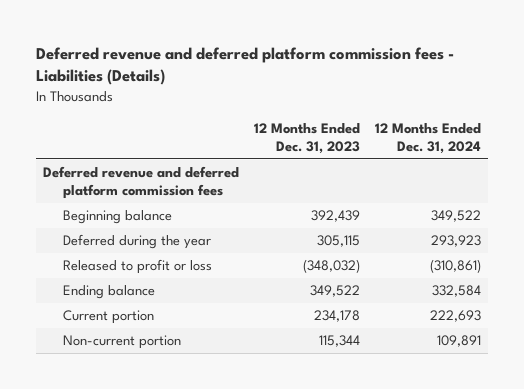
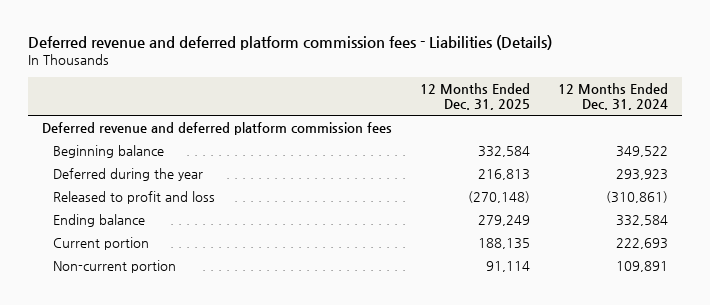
[253,122,360,154] 12 Months Ended Dec. 31, 2023 -> none
none -> [420,82,531,111] 12 Months Ended Dec. 31, 2025
[63,259,213,275] Released to profit or loss -> [53,190,216,204] Released to profit and loss

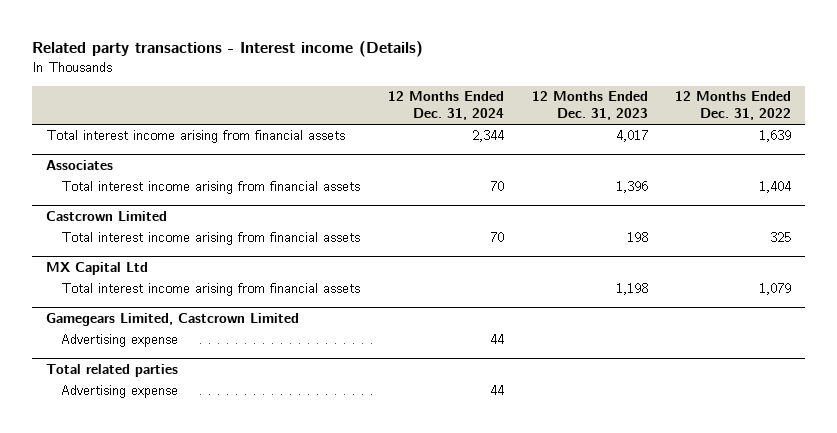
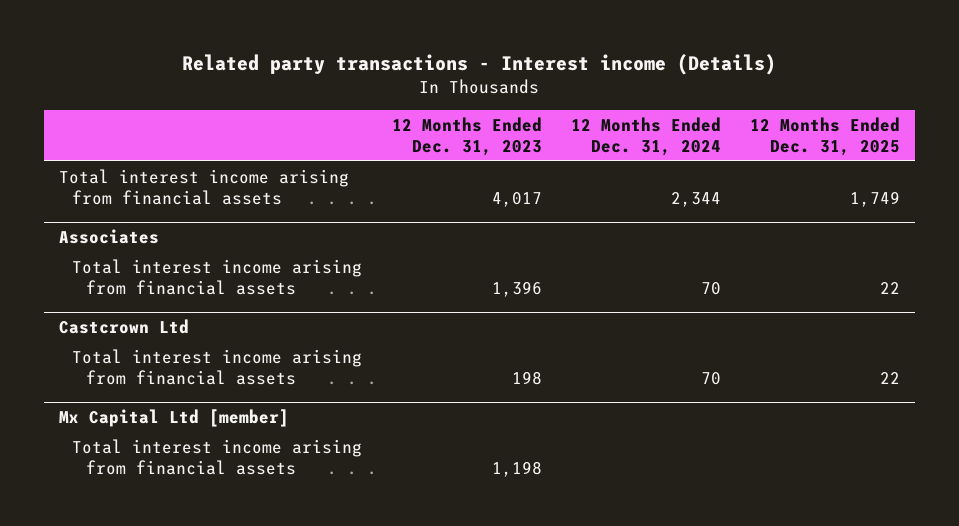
[675,91,792,121] 12 Months Ended Dec. 31, 2022 -> none
none -> [750,116,901,156] 12 Months Ended Dec. 31, 2025
[45,210,167,221] Castcrown Limited -> [58,319,189,335] Castcrown Ltd
[45,261,148,275] MX Capital Ltd -> [58,409,289,428] Mx Capital Ltd [member]
[45,312,299,326] Gamegears Limited, Castcrown Limited -> none
[61,334,179,348] Advertising expense -> none
[45,363,178,377] Total related parties -> none
[61,385,179,399] Advertising expense -> none

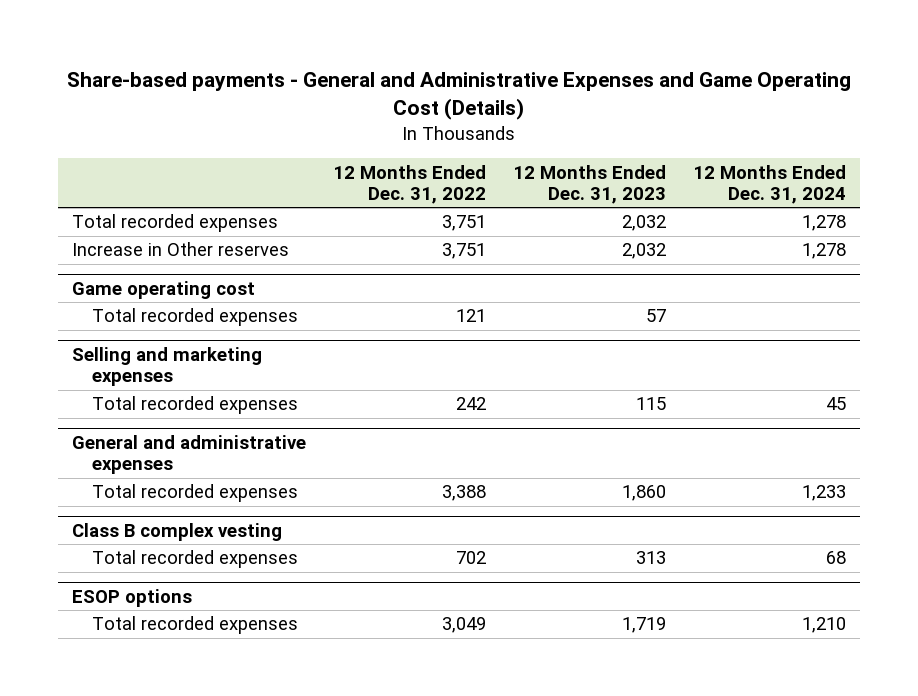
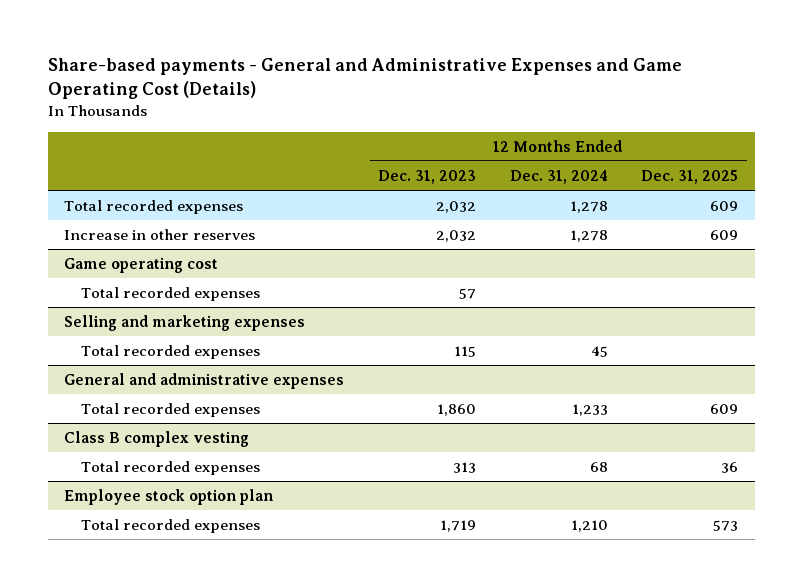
[333,164,487,205] 12 Months Ended Dec. 31, 2022 -> none
none -> [641,169,739,184] Dec. 31, 2025
[71,242,289,257] Increase in Other reserves -> [64,228,256,240] Increase in other reserves
[71,588,192,607] ESOP options -> [64,488,274,505] Employee stock option plan

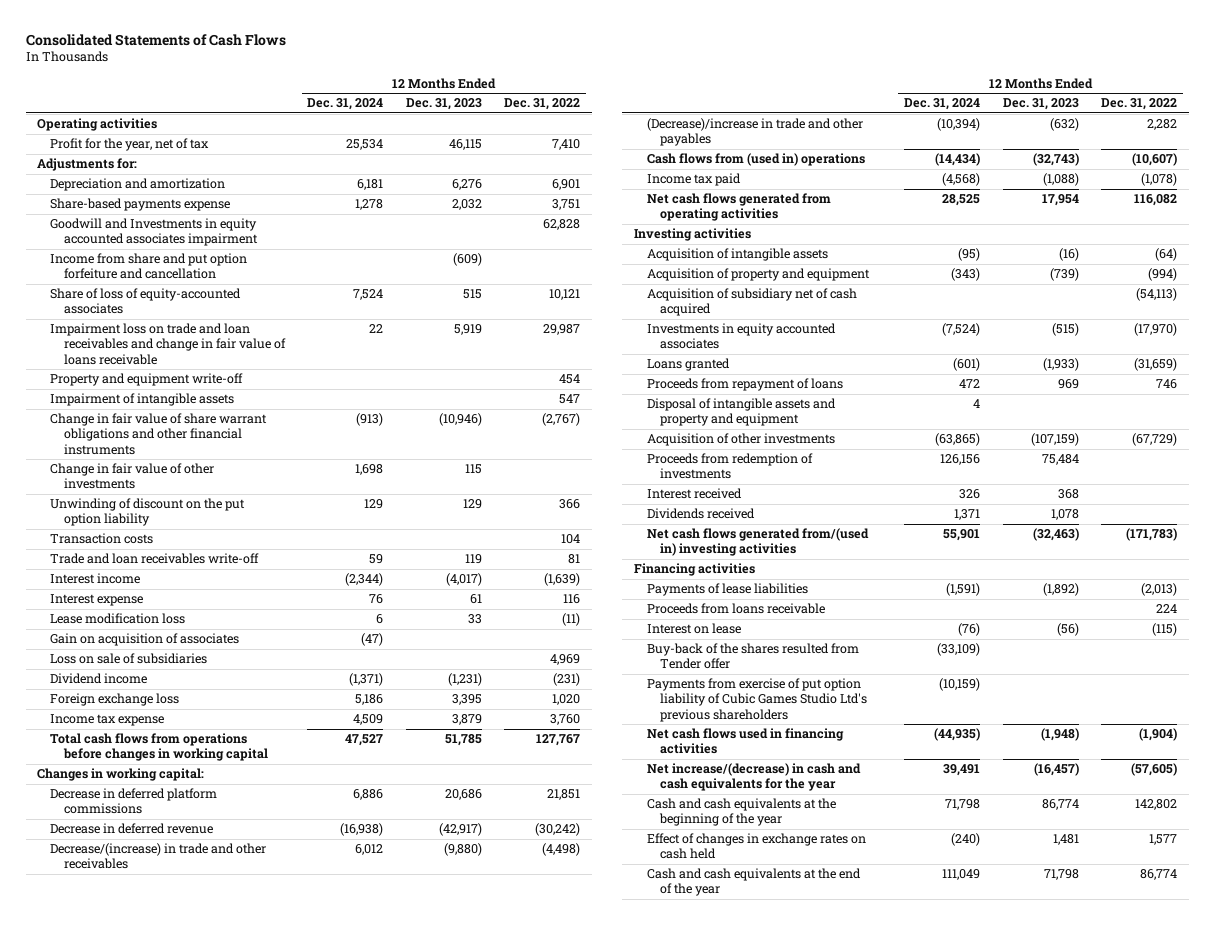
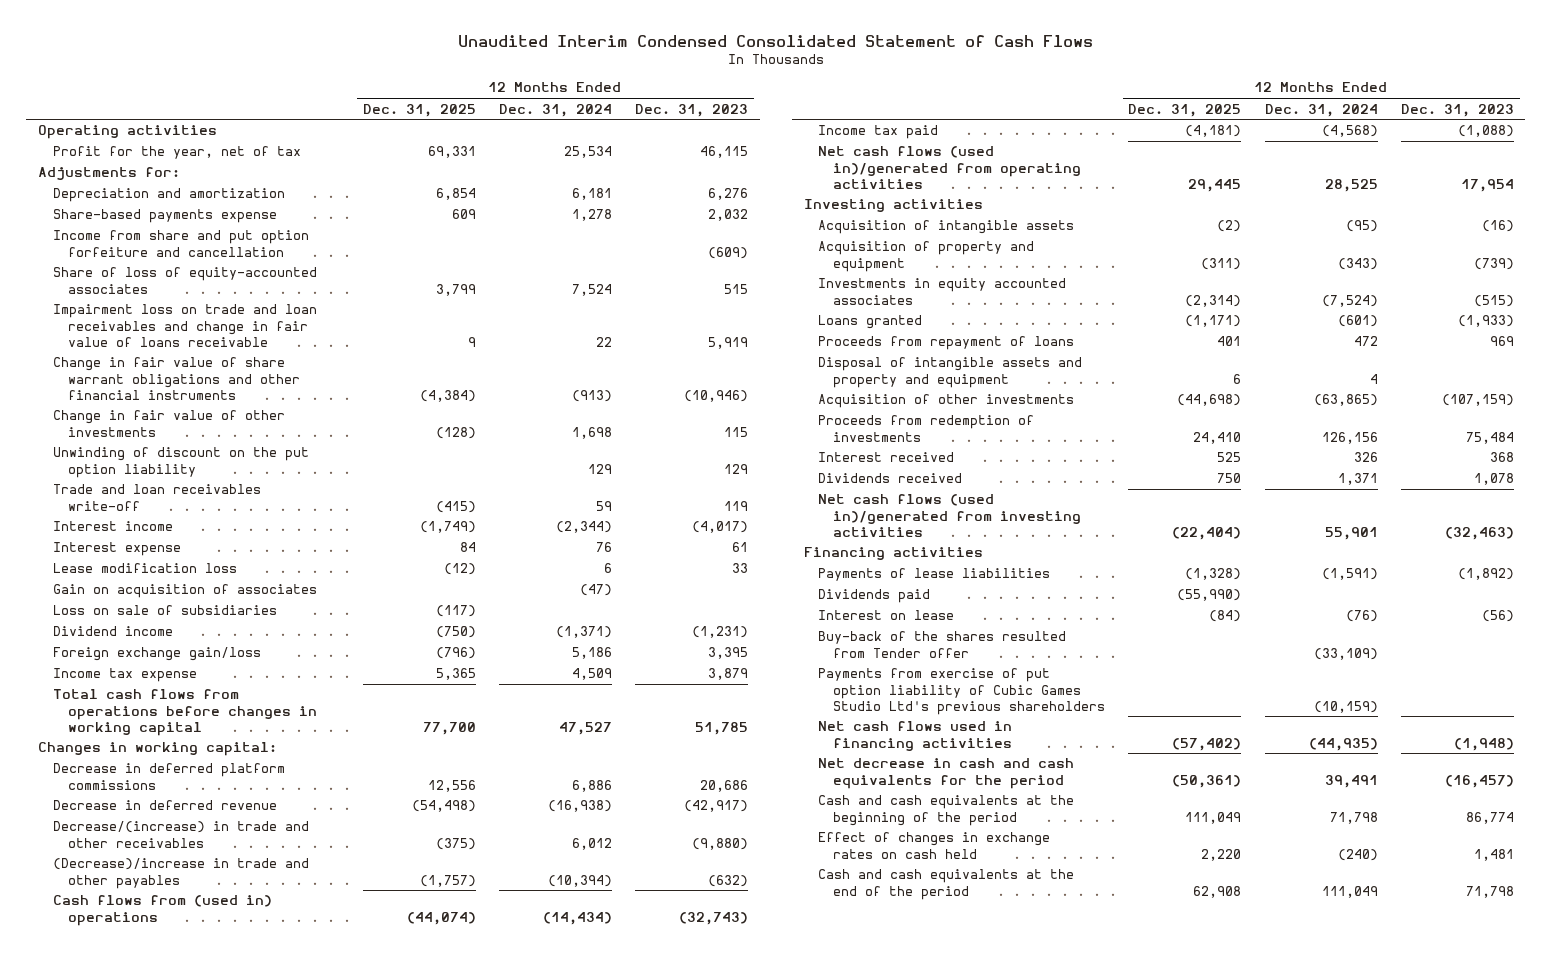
[25,33,286,46] Consolidated Statements of Cash Flows -> [457,34,1093,47] Unaudited Interim Condensed Consolidated Statement of Cash Flows
[504,98,581,111] Dec. 31, 2022 -> none
none -> [362,103,476,117] Dec. 31, 2025
[50,218,258,247] Goodwill and Investments in equity accounted associates impairment -> none
[50,373,244,387] Property and equipment write-off -> none
[50,393,235,407] Impairment of intangible assets -> none
[50,533,154,545] Transaction costs -> none
[50,693,180,707] Foreign exchange loss -> [52,647,261,662] Foreign exchange gain/loss
[647,193,832,222] Net cash flows generated from operating activities -> [818,146,1082,189] Net cash flows (used in)/generated from operating activities
[647,288,858,317] Acquisition of subsidiary net of cash acquired -> none
[647,528,870,557] Net cash flows generated from/(used in) investing activities -> [818,494,1082,537] Net cash flows (used in)/generated from investing activities
[647,603,826,615] Proceeds from loans receivable -> none
none -> [818,589,931,604] Dividends paid
[647,763,862,792] Net increase/(decrease) in cash and cash equivalents for the year -> [818,758,1075,789] Net decrease in cash and cash equivalents for the period
[647,798,837,827] Cash and cash equivalents at the beginning of the year -> [818,795,1075,826] Cash and cash equivalents at the beginning of the period
[647,868,862,897] Cash and cash equivalents at the end of the year -> [818,869,1075,900] Cash and cash equivalents at the end of the period

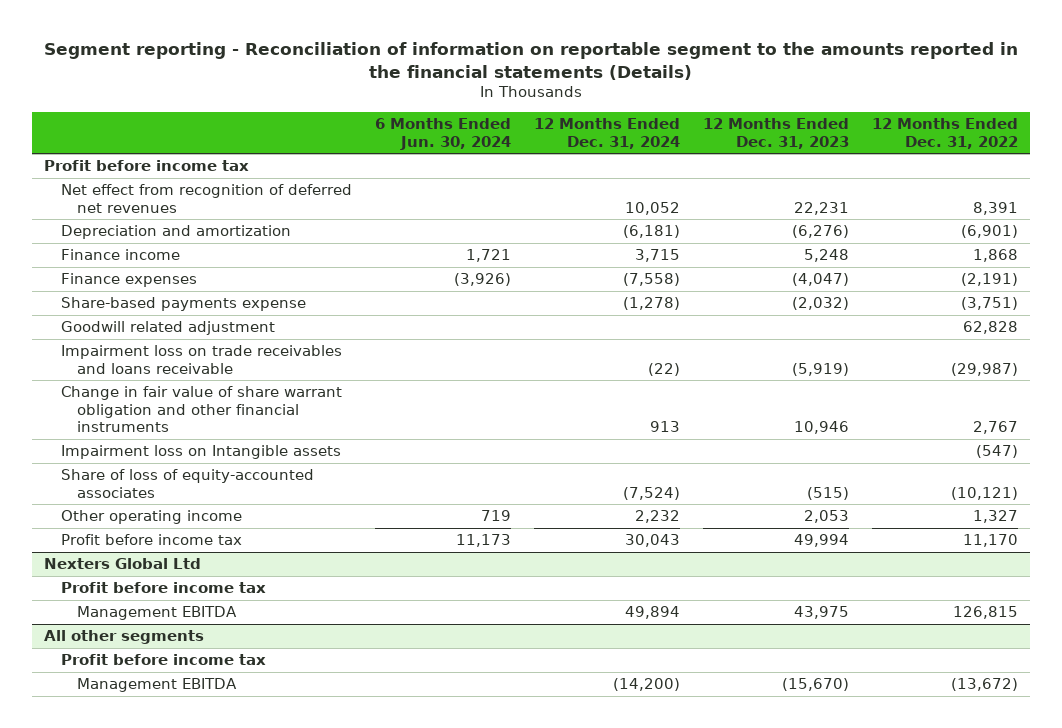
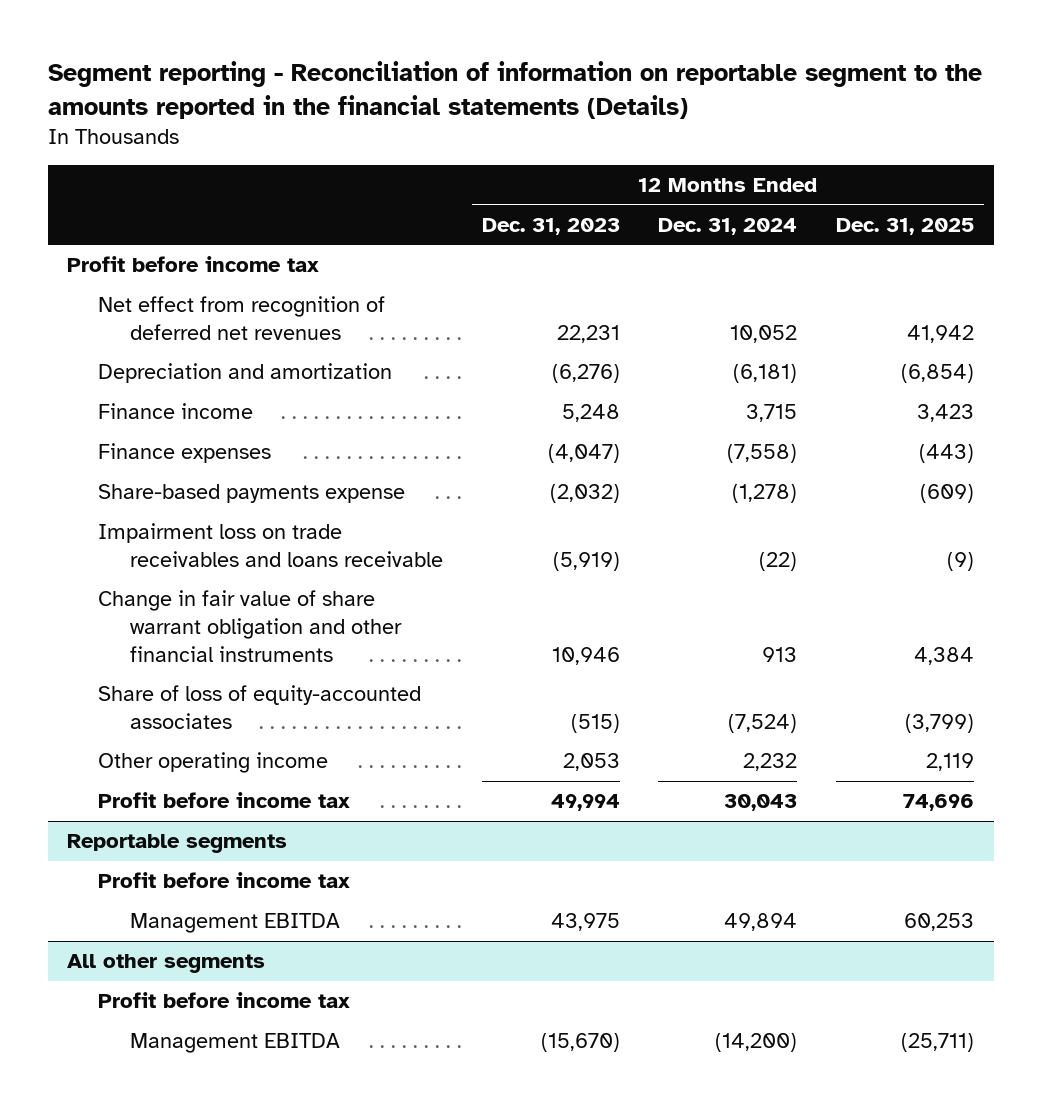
[374,118,511,150] 6 Months Ended Jun. 30, 2024 -> none
[872,118,1019,149] 12 Months Ended Dec. 31, 2022 -> none
none -> [836,217,975,235] Dec. 31, 2025
[60,321,275,336] Goodwill related adjustment -> none
[60,445,341,460] Impairment loss on Intangible assets -> none
[43,558,201,570] Nexters Global Ltd -> [67,834,288,854] Reportable segments

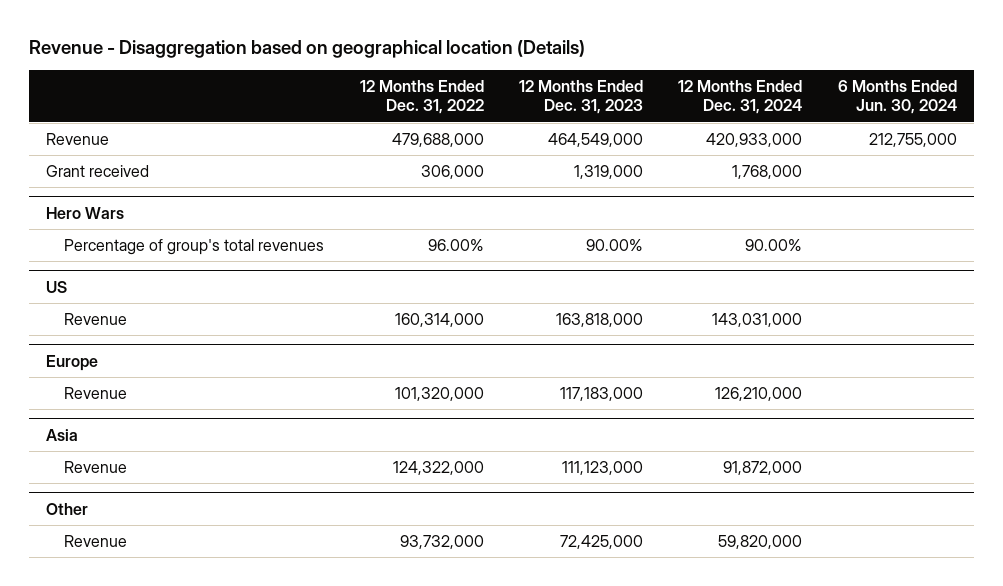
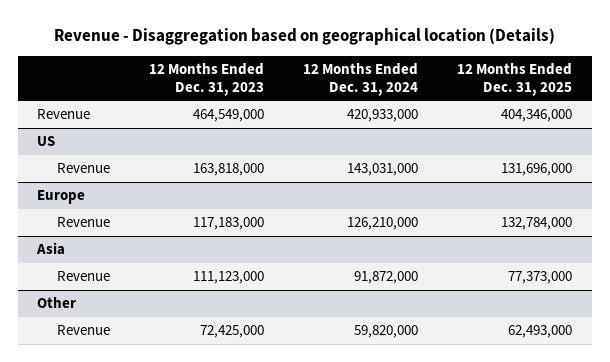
[359,79,484,115] 12 Months Ended Dec. 31, 2022 -> none
[837,79,957,115] 6 Months Ended Jun. 30, 2024 -> none
none -> [457,63,573,96] 12 Months Ended Dec. 31, 2025
[46,165,150,178] Grant received -> none
[46,206,125,219] Hero Wars -> none
[64,239,325,256] Percentage of group's total revenues -> none

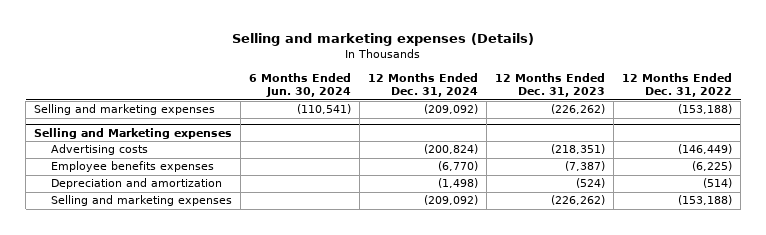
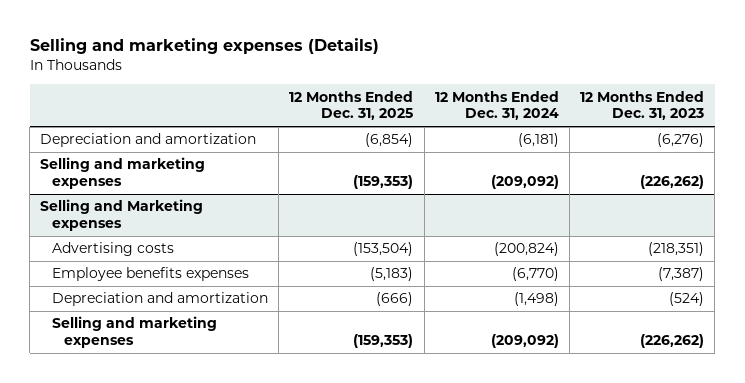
[249,72,352,98] 6 Months Ended Jun. 30, 2024 -> none
[622,72,733,98] 12 Months Ended Dec. 31, 2022 -> none
none -> [289,90,414,121] 12 Months Ended Dec. 31, 2025
none -> [40,133,257,148] Depreciation and amortization

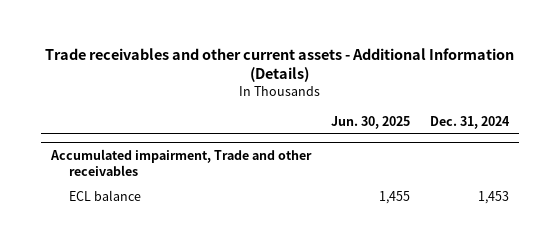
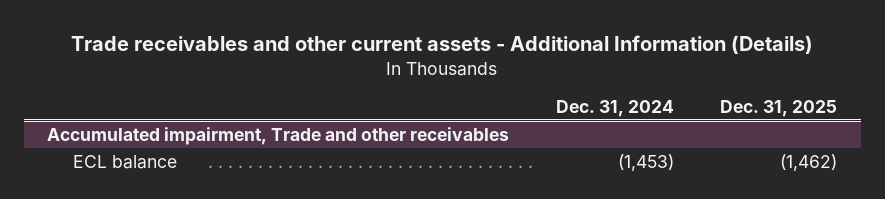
[330,115,410,129] Jun. 30, 2025 -> none
none -> [720,99,838,117] Dec. 31, 2025
[478,191,510,205] 1,453 -> [617,154,674,172] (1,453)

